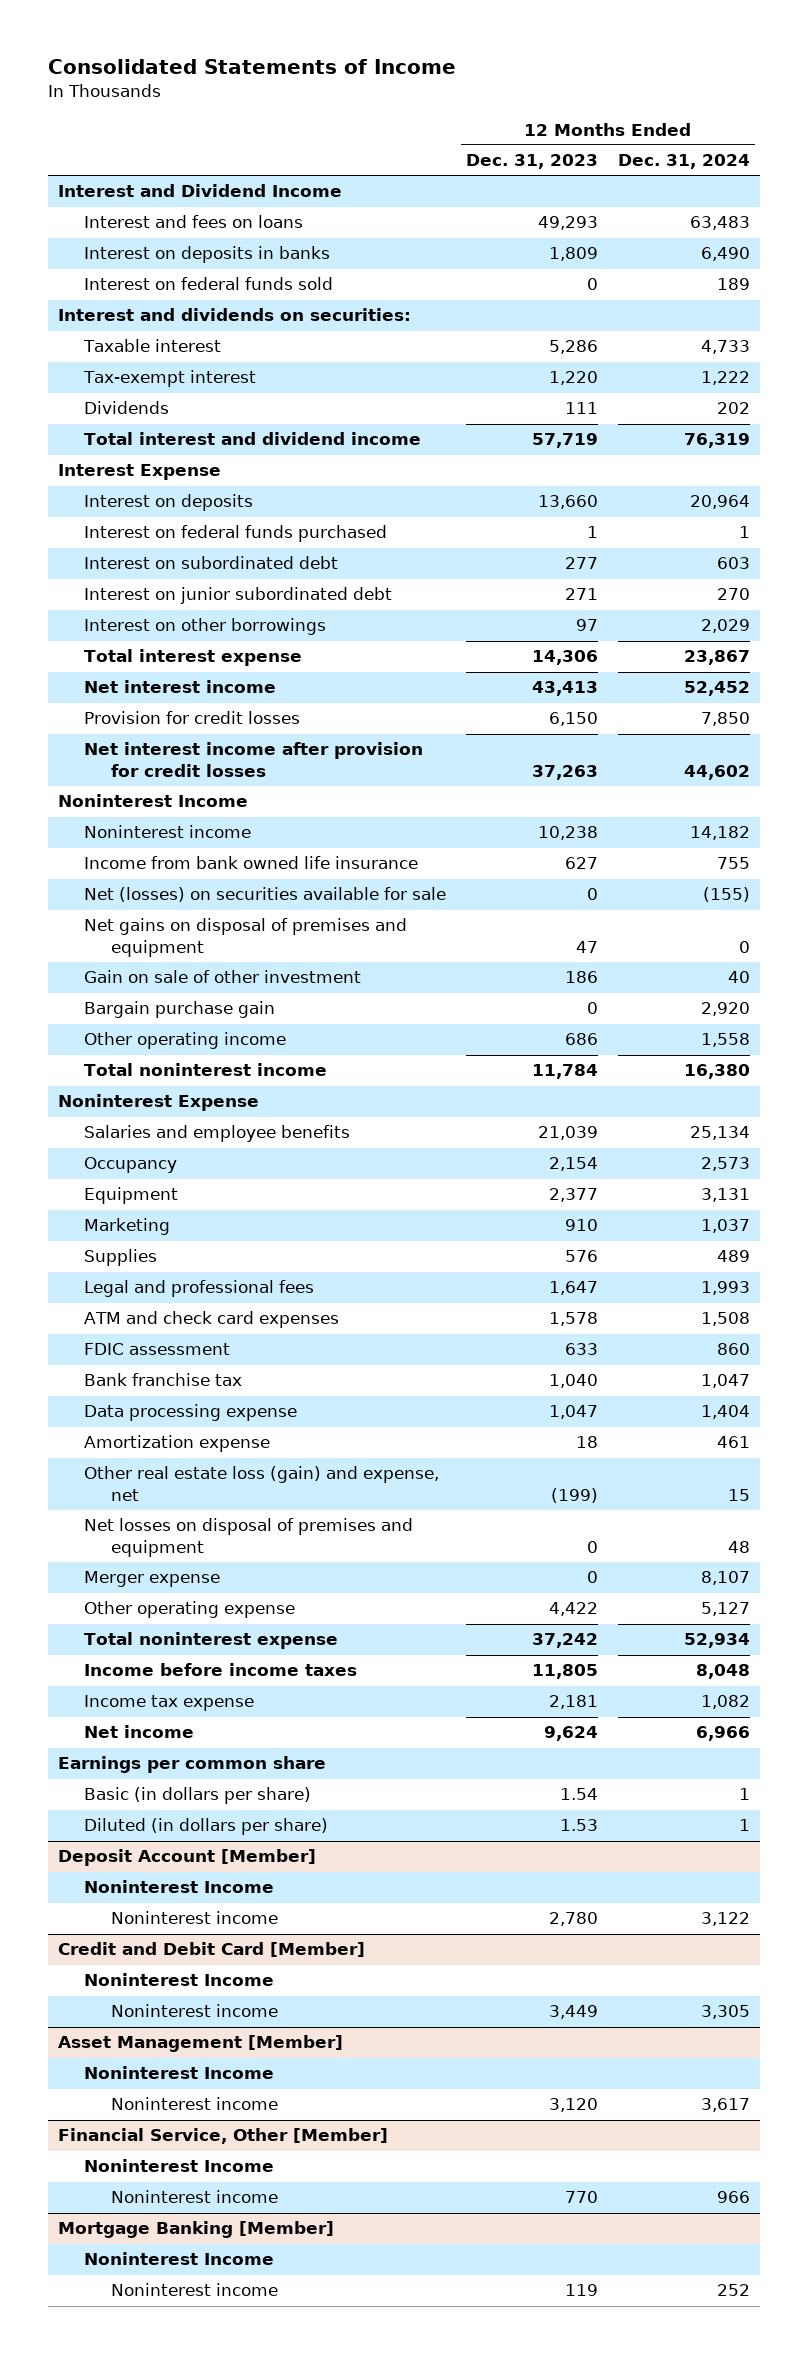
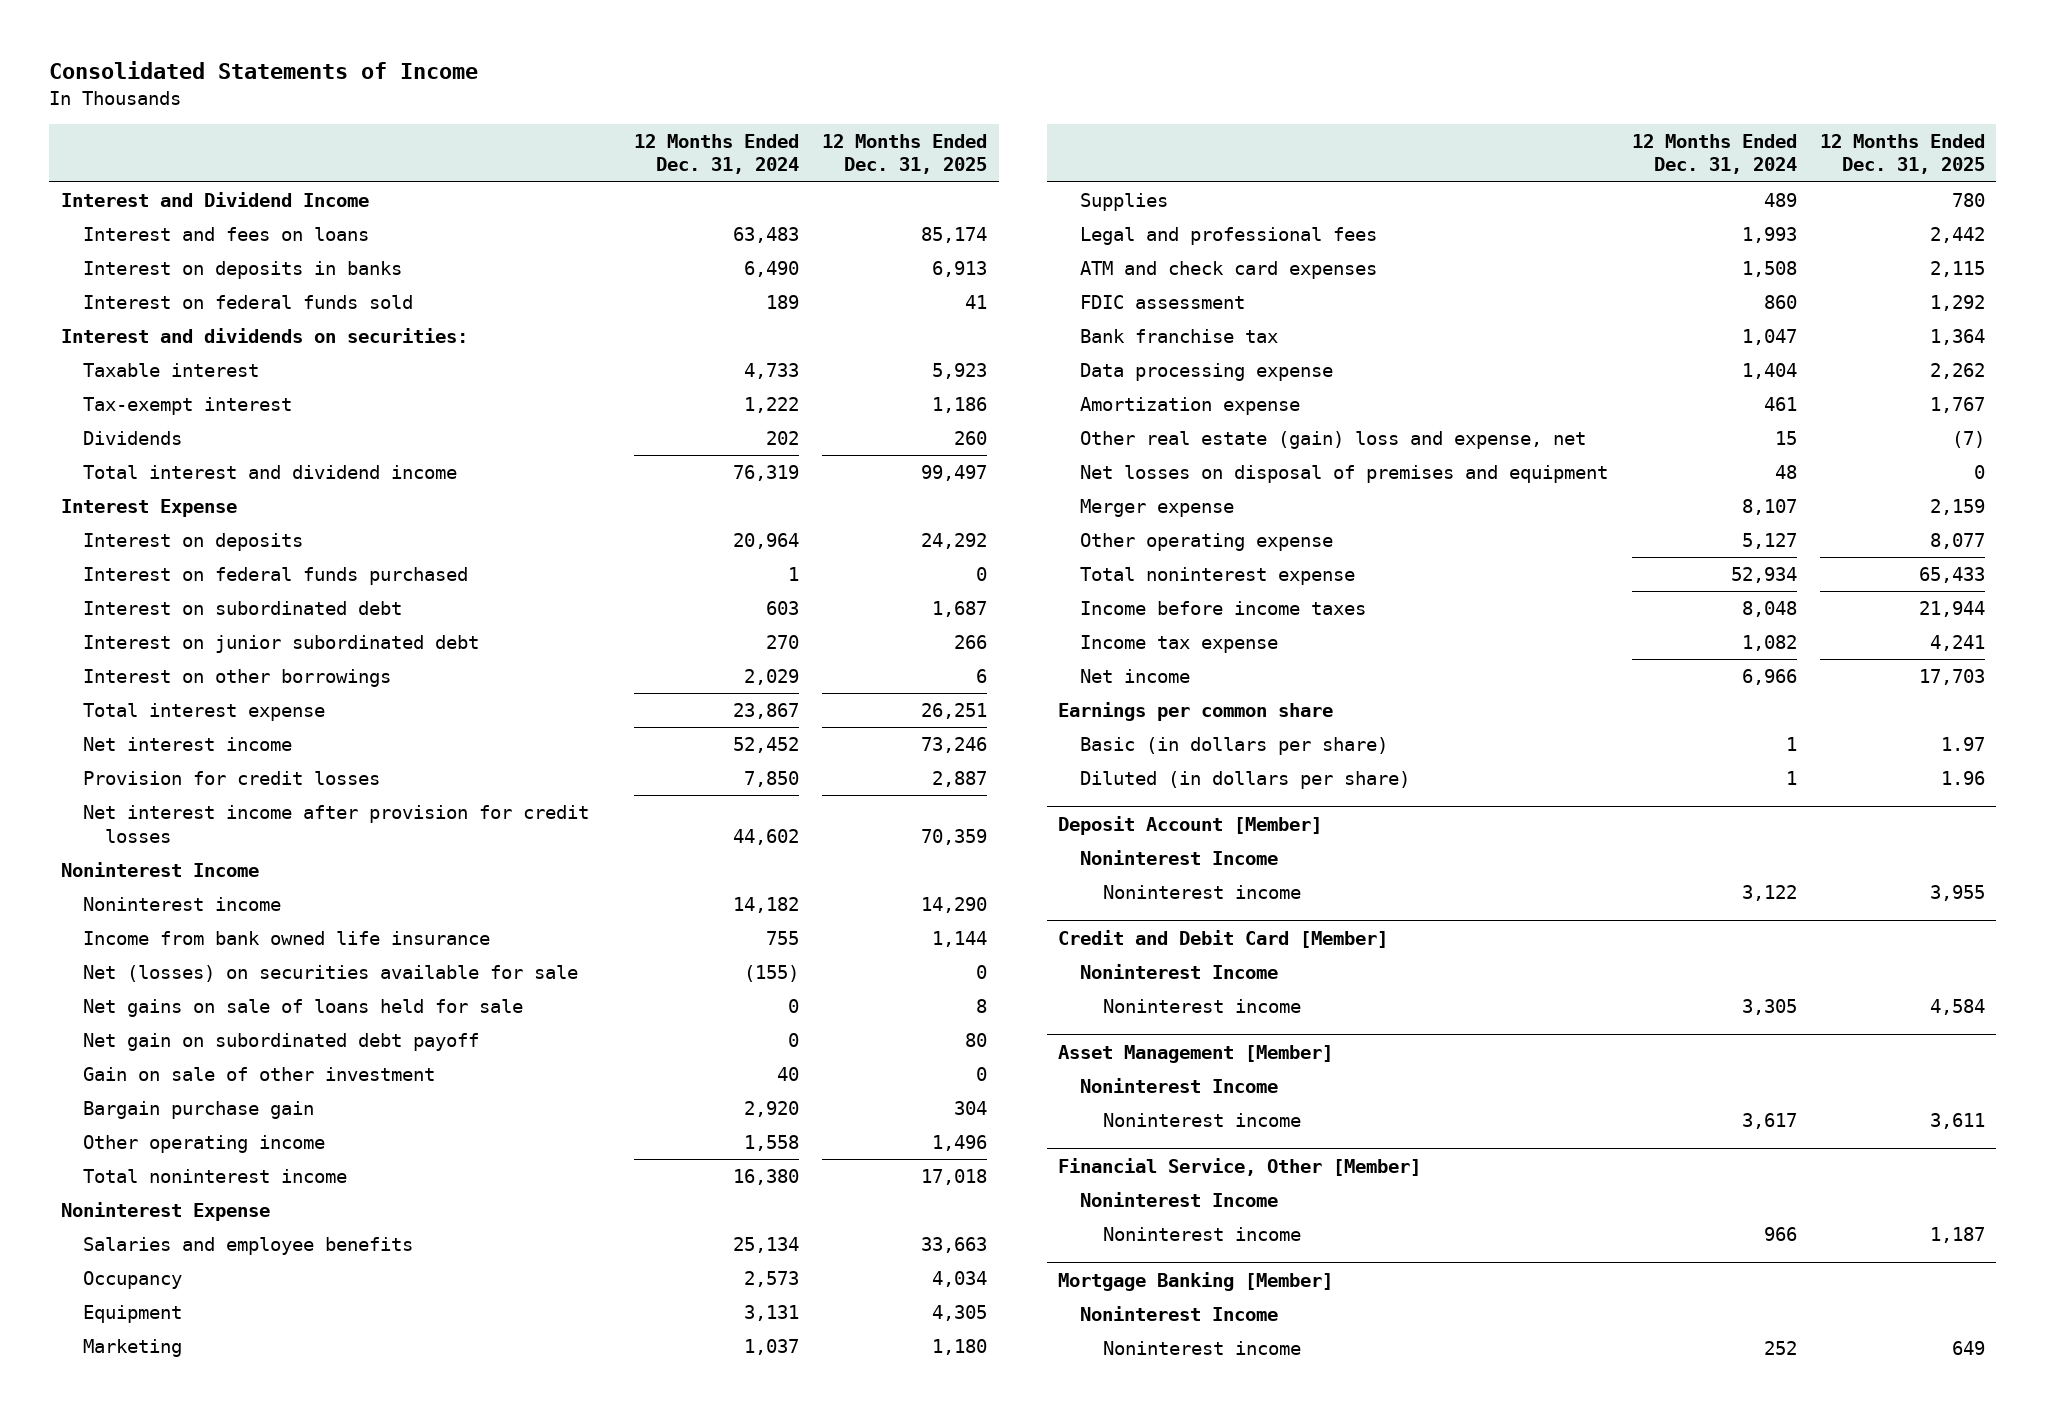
[466,154,599,170] Dec. 31, 2023 -> none
none -> [822,133,988,175] 12 Months Ended Dec. 31, 2025
[84,918,408,957] Net gains on disposal of premises and equipment -> none
none -> [82,999,523,1018] Net gains on sale of loans held for sale
none -> [82,1033,479,1052] Net gain on subordinated debt payoff
[84,1466,440,1501] Other real estate loss (gain) and expense, net -> [1080,431,1587,450] Other real estate (gain) loss and expense, net

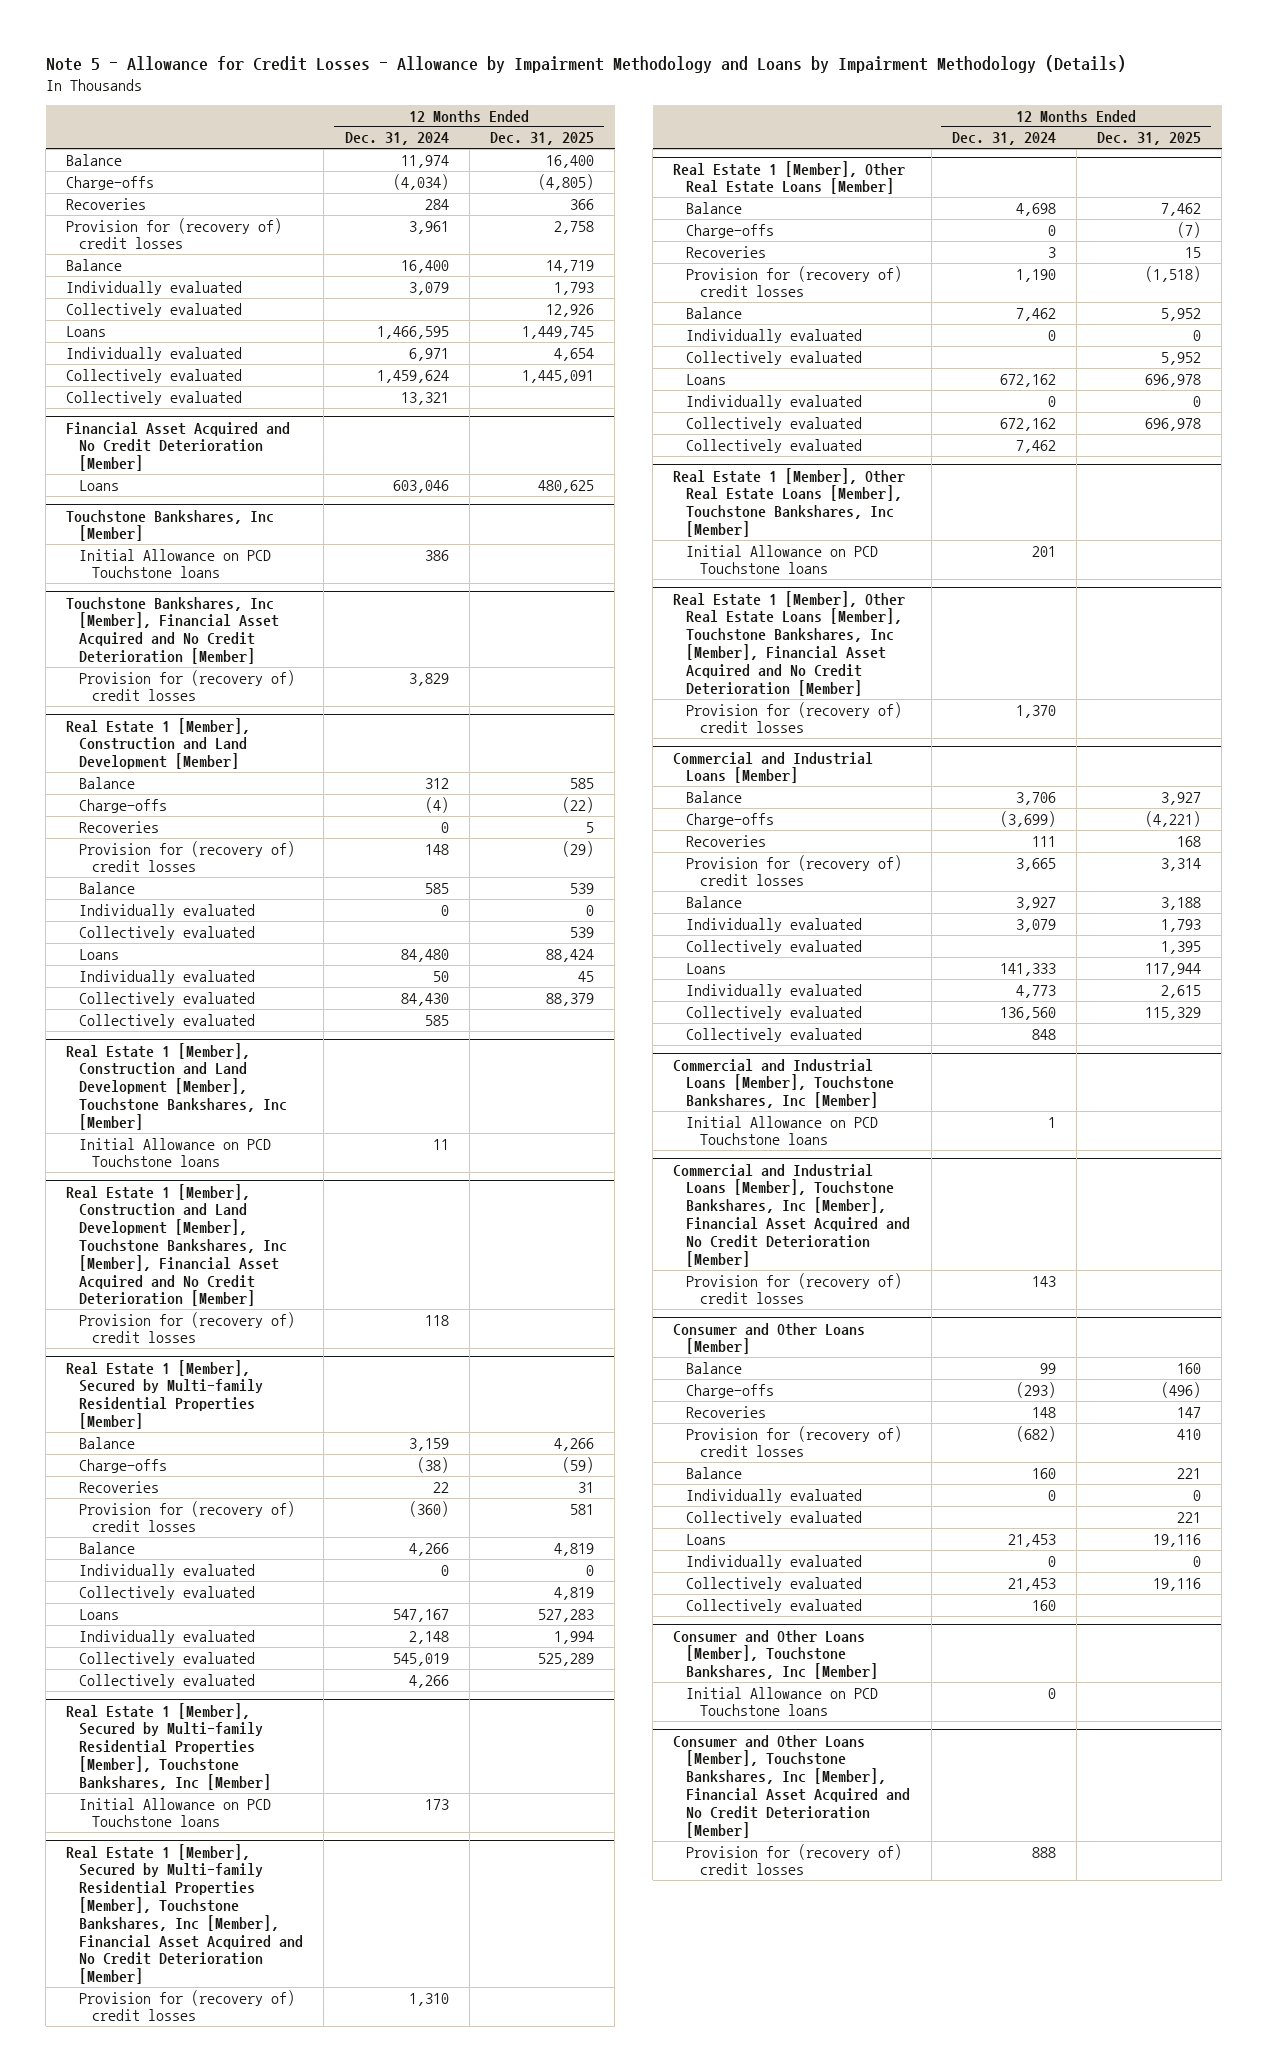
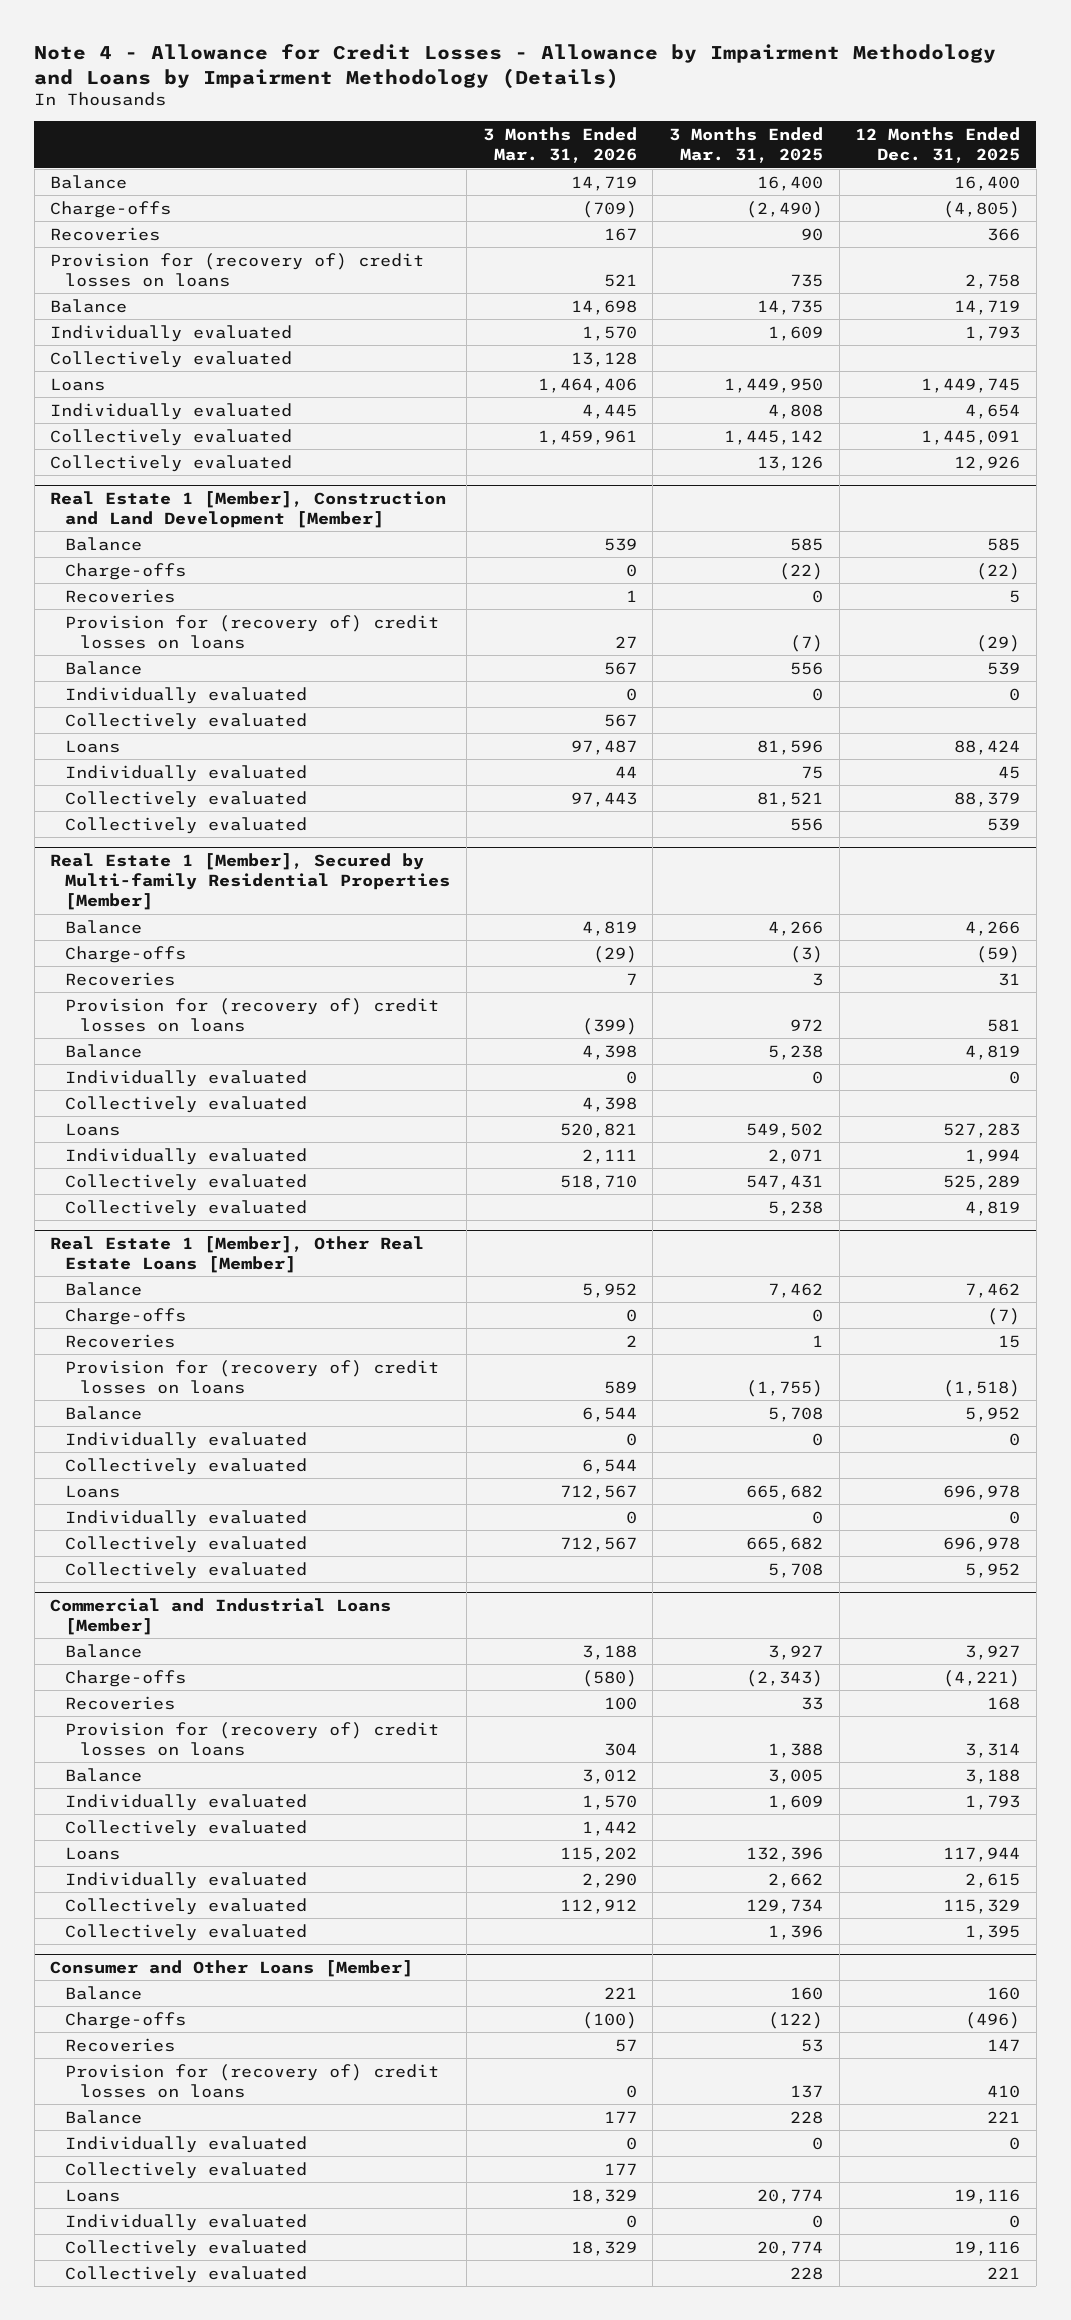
[45,55,1126,74] Note 5 - Allowance for Credit Losses - Allowance by Impairment Methodology and Loans by Impairment Methodology (Details) -> [34,44,997,89] Note 4 - Allowance for Credit Losses - Allowance by Impairment Methodology and Loans by Impairment Methodology (Details)
[344,132,449,146] Dec. 31, 2024 -> none
none -> [482,126,637,164] 3 Months Ended Mar. 31, 2026
none -> [668,126,823,164] 3 Months Ended Mar. 31, 2025
[66,217,283,250] Provision for (recovery of) credit losses -> [50,252,425,287] Provision for (recovery of) credit losses on loans
[66,390,243,405] Collectively evaluated -> [50,350,293,368] Collectively evaluated
[66,421,291,472] Financial Asset Acquired and No Credit Deterioration [Member] -> none
[79,479,120,491] Loans -> none
[66,509,275,542] Touchstone Bankshares, Inc [Member] -> none
[79,548,272,579] Initial Allowance on PCD Touchstone loans -> none
[66,596,280,664] Touchstone Bankshares, Inc [Member], Financial Asset Acquired and No Credit Deterioration [Member] -> none
[79,669,296,702] Provision for (recovery of) credit losses -> none
[66,302,243,317] Collectively evaluated -> [50,454,293,472] Collectively evaluated
[79,840,296,873] Provision for (recovery of) credit losses -> [65,614,440,649] Provision for (recovery of) credit losses on loans
[79,1013,256,1028] Collectively evaluated -> [65,712,308,730] Collectively evaluated
[66,1042,288,1130] Real Estate 1 [Member], Construction and Land Development [Member], Touchstone Bankshares, Inc [Member] -> none
[79,1137,272,1168] Initial Allowance on PCD Touchstone loans -> none
[66,1183,288,1307] Real Estate 1 [Member], Construction and Land Development [Member], Touchstone Bankshares, Inc [Member], Financial Asset Acquired and No Credit Deterioration [Member] -> none
[79,1311,296,1344] Provision for (recovery of) credit losses -> none
[79,925,256,940] Collectively evaluated -> [65,816,308,834] Collectively evaluated
[79,1500,296,1533] Provision for (recovery of) credit losses -> [65,997,440,1032] Provision for (recovery of) credit losses on loans
[79,1673,256,1688] Collectively evaluated -> [65,1095,308,1113] Collectively evaluated
[66,1702,272,1790] Real Estate 1 [Member], Secured by Multi-family Residential Properties [Member], Touchstone Bankshares, Inc [Member] -> none
[79,1797,272,1828] Initial Allowance on PCD Touchstone loans -> none
[66,1843,304,1985] Real Estate 1 [Member], Secured by Multi-family Residential Properties [Member], Touchstone Bankshares, Inc [Member], Financial Asset Acquired and No Credit Deterioration [Member] -> none
[79,1989,296,2022] Provision for (recovery of) credit losses -> none
[79,1585,256,1600] Collectively evaluated -> [65,1199,308,1217] Collectively evaluated
[686,265,903,298] Provision for (recovery of) credit losses -> [65,1359,440,1394] Provision for (recovery of) credit losses on loans
[686,438,863,453] Collectively evaluated -> [65,1457,308,1475] Collectively evaluated
[673,467,906,537] Real Estate 1 [Member], Other Real Estate Loans [Member], Touchstone Bankshares, Inc [Member] -> none
[686,544,879,575] Initial Allowance on PCD Touchstone loans -> none
[673,590,906,696] Real Estate 1 [Member], Other Real Estate Loans [Member], Touchstone Bankshares, Inc [Member], Financial Asset Acquired and No Credit Deterioration [Member] -> none
[686,701,903,734] Provision for (recovery of) credit losses -> none
[686,350,863,365] Collectively evaluated -> [65,1561,308,1579] Collectively evaluated
[686,854,903,887] Provision for (recovery of) credit losses -> [65,1721,440,1756] Provision for (recovery of) credit losses on loans
[686,1027,863,1042] Collectively evaluated -> [65,1819,308,1837] Collectively evaluated
[673,1058,895,1109] Commercial and Industrial Loans [Member], Touchstone Bankshares, Inc [Member] -> none
[686,1115,879,1146] Initial Allowance on PCD Touchstone loans -> none
[673,1163,911,1267] Commercial and Industrial Loans [Member], Touchstone Bankshares, Inc [Member], Financial Asset Acquired and No Credit Deterioration [Member] -> none
[686,1272,903,1305] Provision for (recovery of) credit losses -> none
[686,939,863,954] Collectively evaluated -> [65,1923,308,1941] Collectively evaluated
[686,1425,903,1458] Provision for (recovery of) credit losses -> [65,2063,440,2098] Provision for (recovery of) credit losses on loans
[686,1598,863,1613] Collectively evaluated -> [65,2161,308,2179] Collectively evaluated
[673,1629,879,1680] Consumer and Other Loans [Member], Touchstone Bankshares, Inc [Member] -> none
[686,1686,879,1717] Initial Allowance on PCD Touchstone loans -> none
[673,1734,911,1838] Consumer and Other Loans [Member], Touchstone Bankshares, Inc [Member], Financial Asset Acquired and No Credit Deterioration [Member] -> none
[686,1843,903,1876] Provision for (recovery of) credit losses -> none
[686,1510,863,1525] Collectively evaluated -> [65,2265,308,2283] Collectively evaluated

